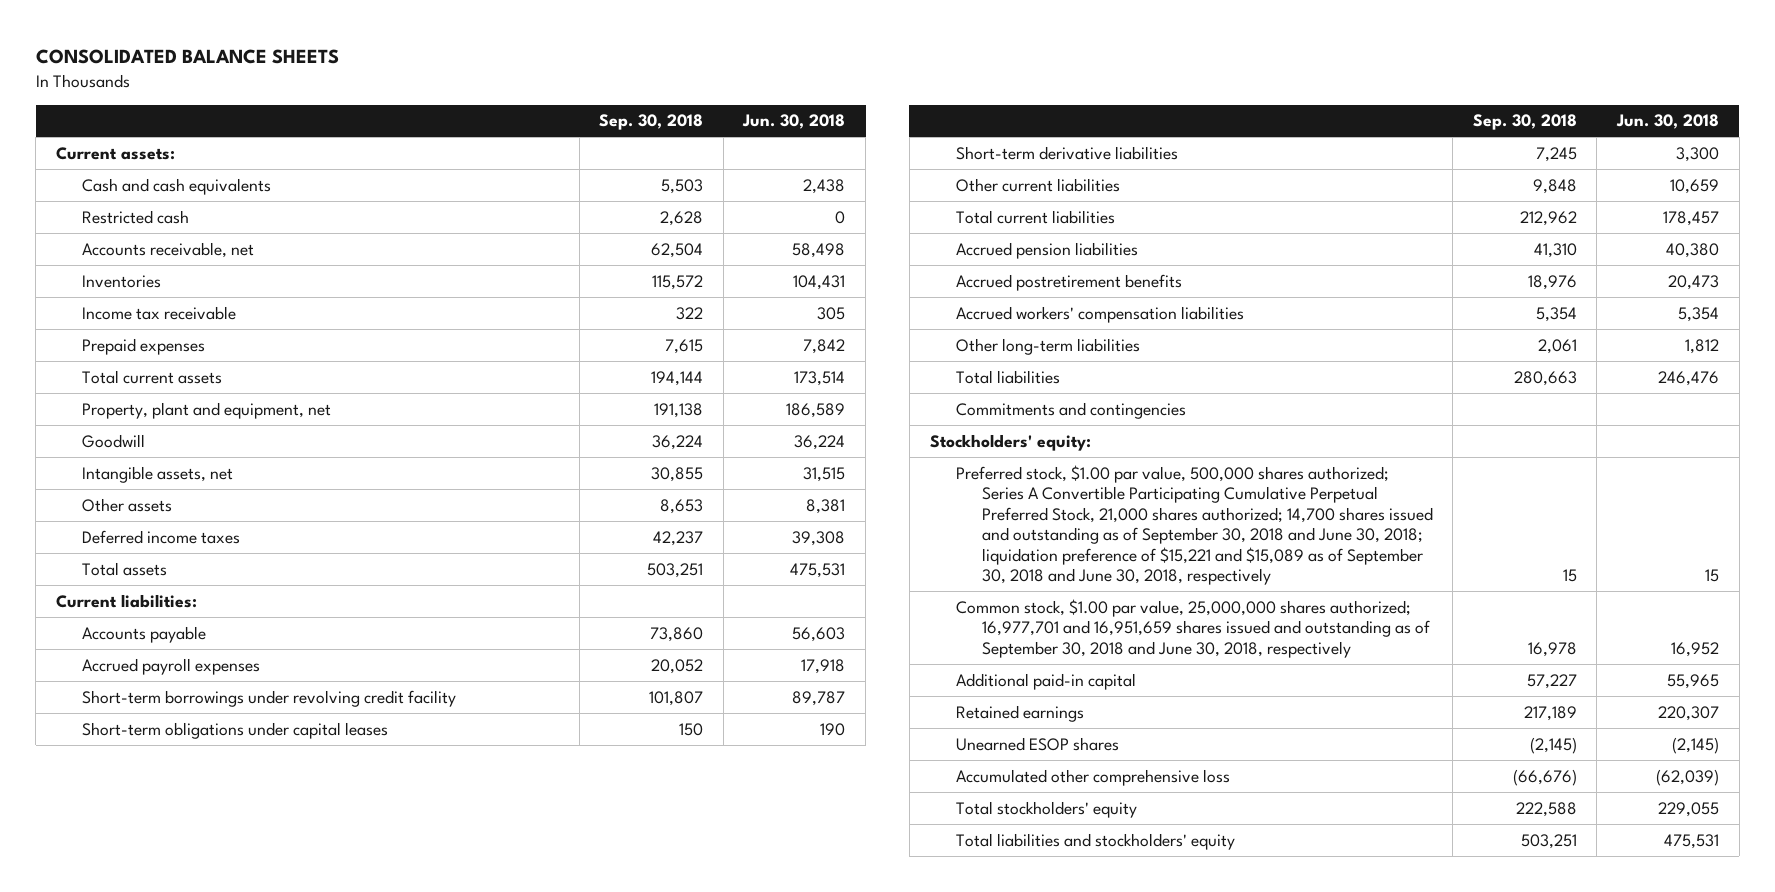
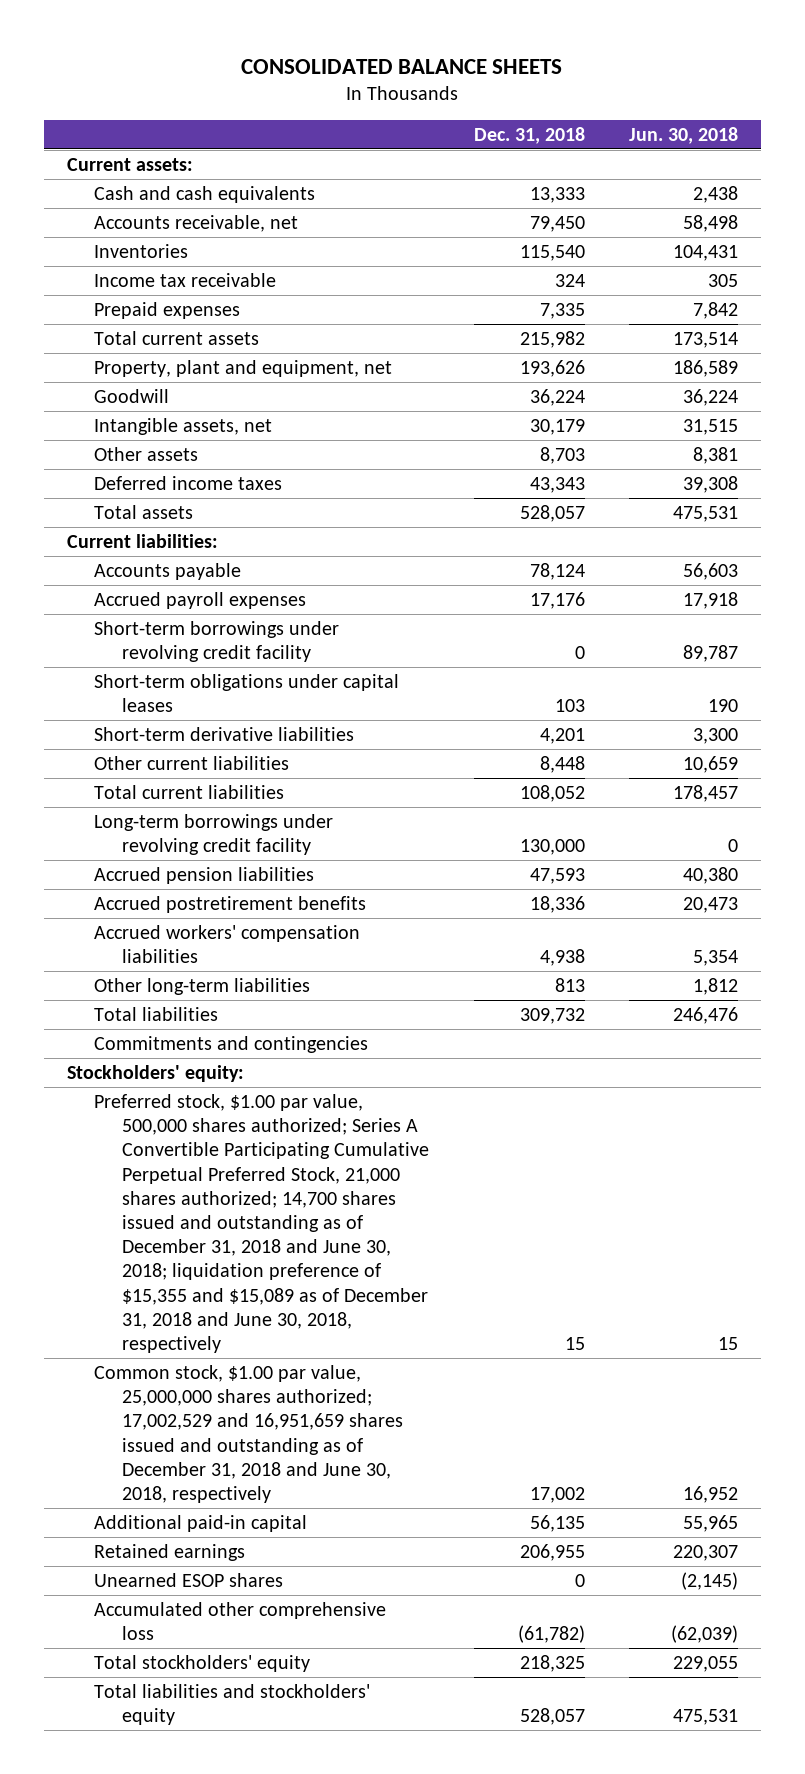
[599,114,704,131] Sep. 30, 2018 -> none
none -> [473,126,585,144] Dec. 31, 2018
[82,209,190,224] Restricted cash -> none
none -> [94,813,334,856] Long-term borrowings under revolving credit facility
[955,464,1433,586] Preferred stock, $1.00 par value, 500,000 shares authorized; Series A Convertible Participating Cumulative Perpetual Preferred Stock, 21,000 shares authorized; 14,700 shares issued and outstanding as of September 30, 2018 and June 30, 2018; liquidation preference of $15,221 and $15,089 as of September 30, 2018 and June 30, 2018, respectively -> [94,1093,429,1353] Preferred stock, $1.00 par value, 500,000 shares authorized; Series A Convertible Participating Cumulative Perpetual Preferred Stock, 21,000 shares authorized; 14,700 shares issued and outstanding as of December 31, 2018 and June 30, 2018; liquidation preference of $15,355 and $15,089 as of December 31, 2018 and June 30, 2018, respectively
[955,598,1430,658] Common stock, $1.00 par value, 25,000,000 shares authorized; 16,977,701 and 16,951,659 shares issued and outstanding as of September 30, 2018 and June 30, 2018, respectively -> [94,1364,403,1503] Common stock, $1.00 par value, 25,000,000 shares authorized; 17,002,529 and 16,951,659 shares issued and outstanding as of December 31, 2018 and June 30, 2018, respectively

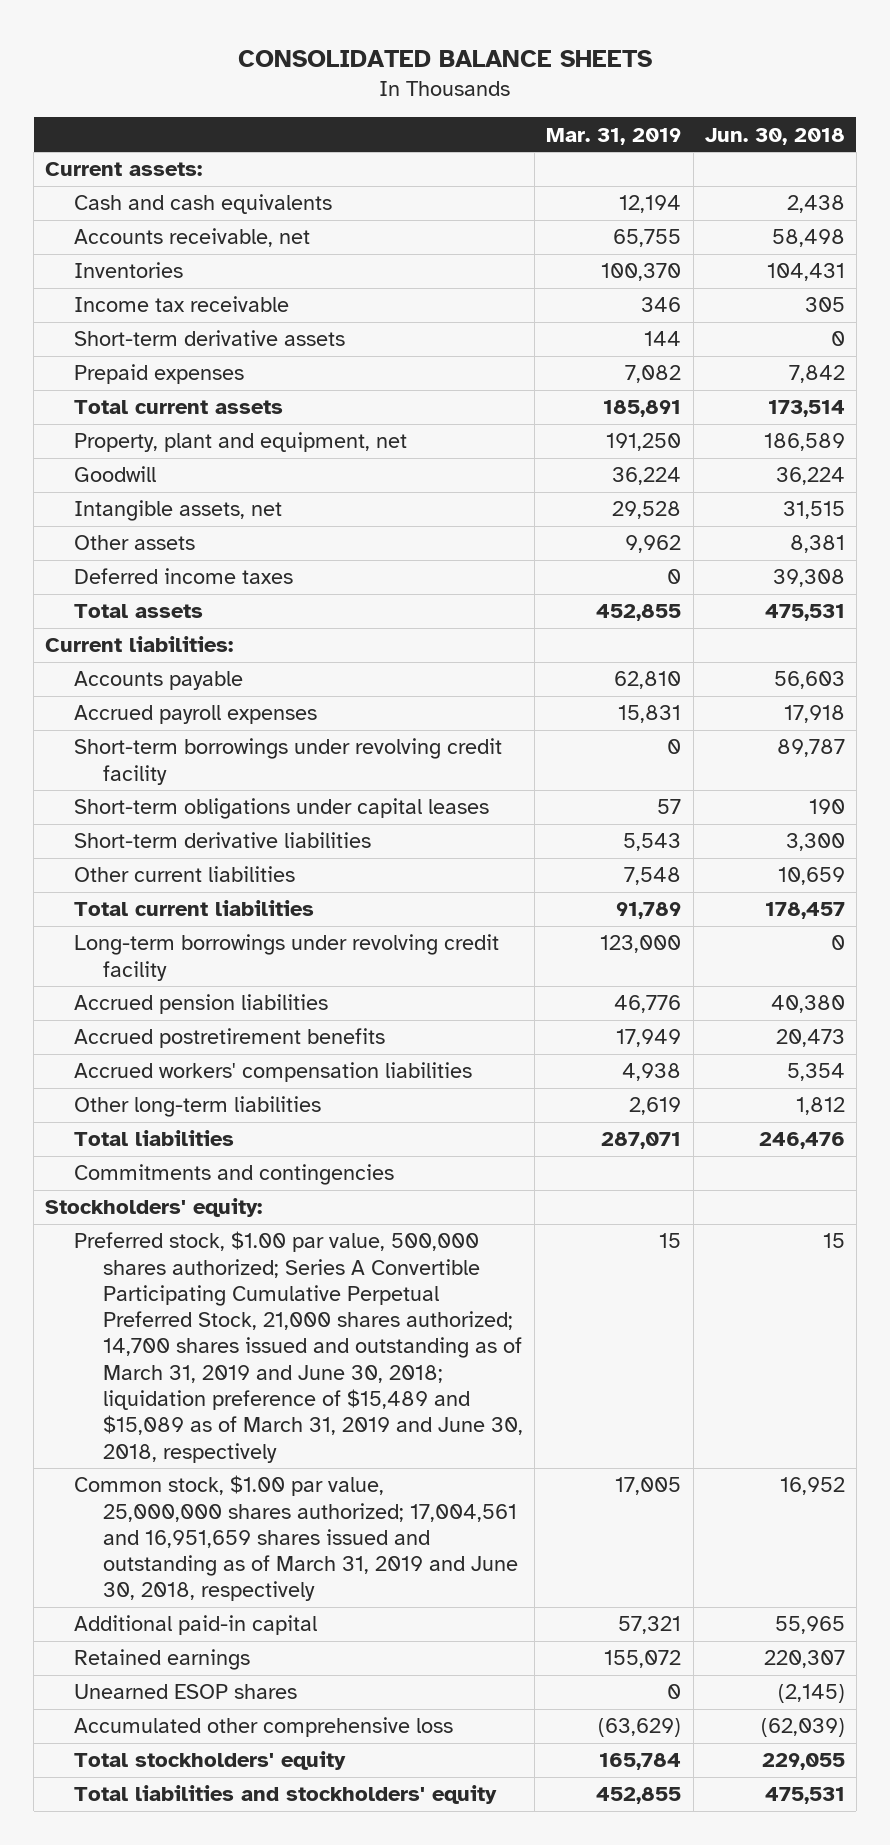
[473,126,585,144] Dec. 31, 2018 -> none
none -> [546,127,682,145] Mar. 31, 2019
none -> [74,330,346,347] Short-term derivative assets
[94,1093,429,1353] Preferred stock, $1.00 par value, 500,000 shares authorized; Series A Convertible Participating Cumulative Perpetual Preferred Stock, 21,000 shares authorized; 14,700 shares issued and outstanding as of December 31, 2018 and June 30, 2018; liquidation preference of $15,355 and $15,089 as of December 31, 2018 and June 30, 2018, respectively -> [74,1231,524,1463] Preferred stock, $1.00 par value, 500,000 shares authorized; Series A Convertible Participating Cumulative Perpetual Preferred Stock, 21,000 shares authorized; 14,700 shares issued and outstanding as of March 31, 2019 and June 30, 2018; liquidation preference of $15,489 and $15,089 as of March 31, 2019 and June 30, 2018, respectively
[94,1364,403,1503] Common stock, $1.00 par value, 25,000,000 shares authorized; 17,002,529 and 16,951,659 shares issued and outstanding as of December 31, 2018 and June 30, 2018, respectively -> [74,1475,519,1602] Common stock, $1.00 par value, 25,000,000 shares authorized; 17,004,561 and 16,951,659 shares issued and outstanding as of March 31, 2019 and June 30, 2018, respectively

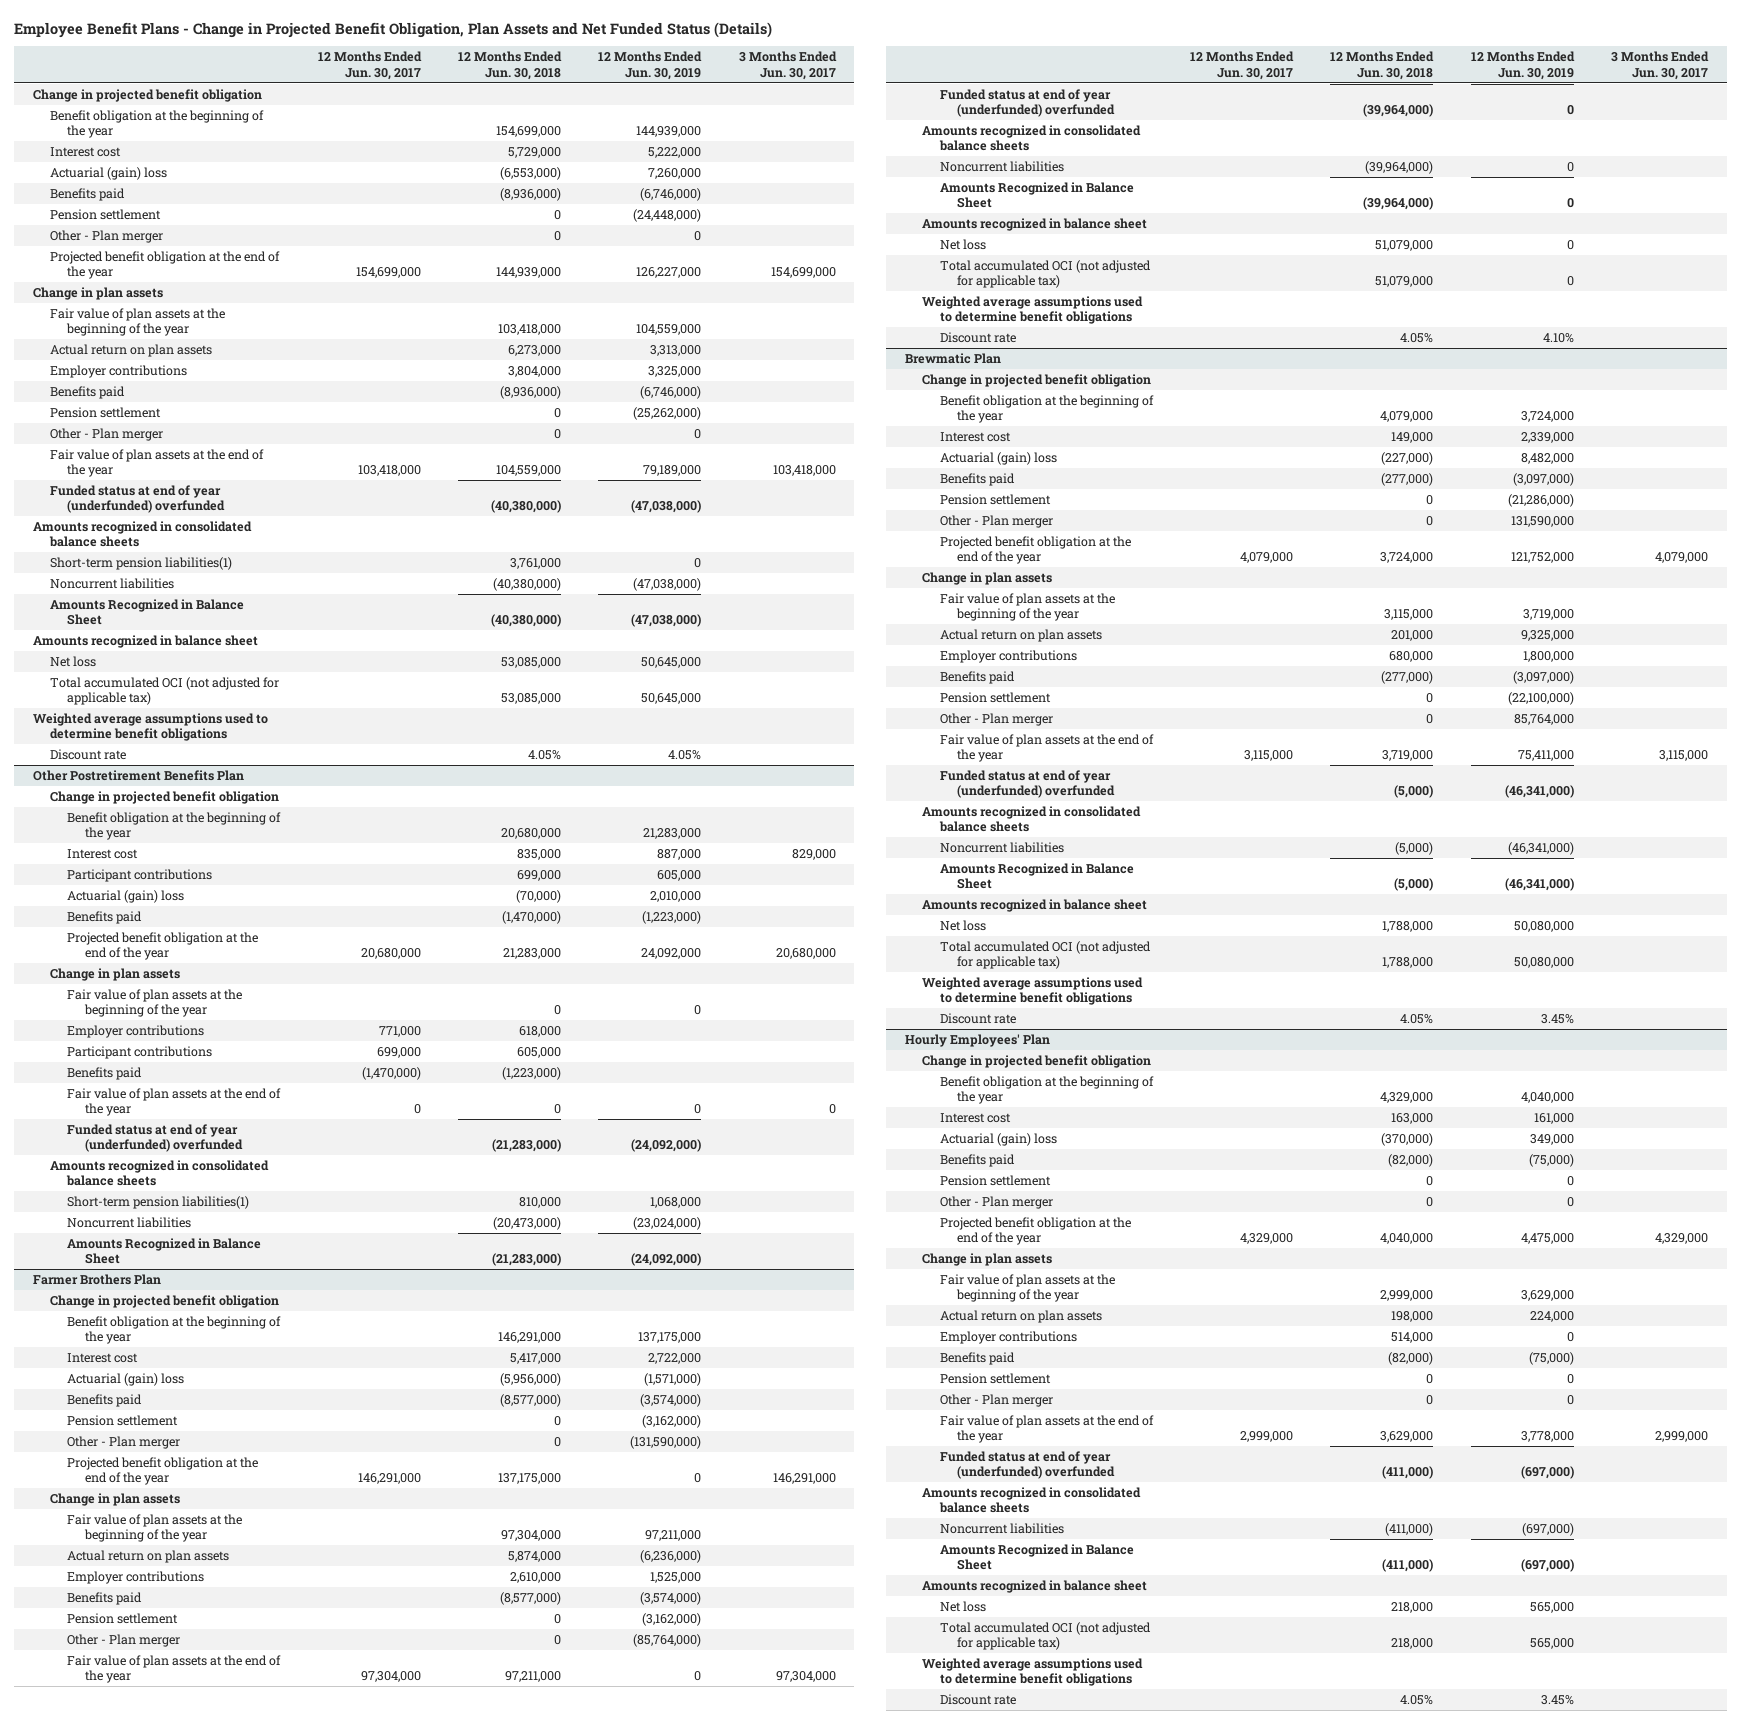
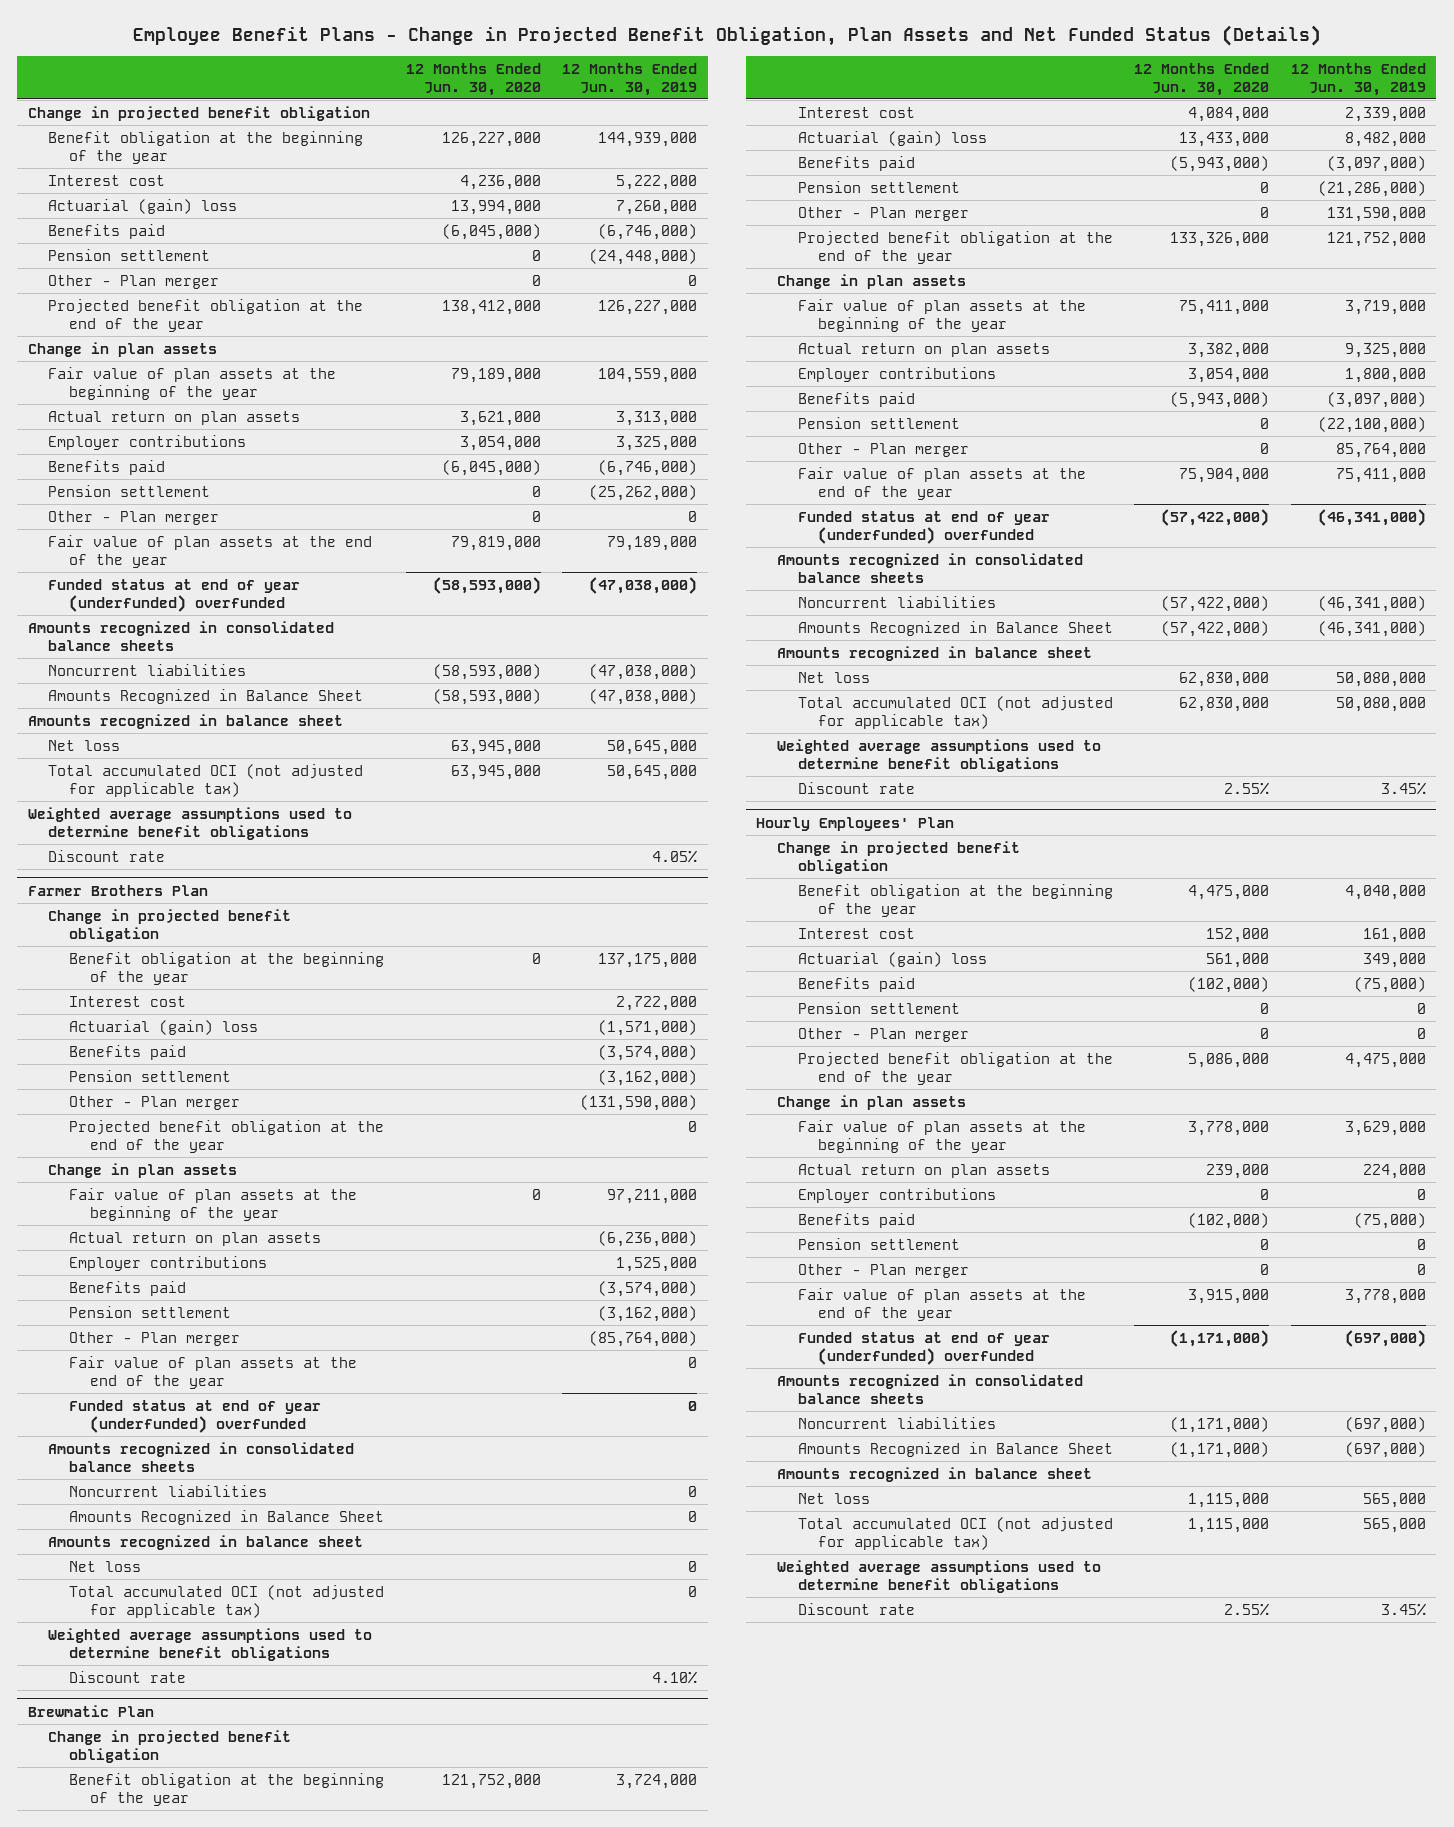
[317,51,422,80] 12 Months Ended Jun. 30, 2017 -> none
[458,51,563,80] 12 Months Ended Jun. 30, 2018 -> none
[738,51,837,80] 3 Months Ended Jun. 30, 2017 -> none
none -> [405,62,541,96] 12 Months Ended Jun. 30, 2020
[49,557,232,571] Short-term pension liabilities(1) -> none
[32,770,244,782] Other Postretirement Benefits Plan -> none
[49,791,279,805] Change in projected benefit obligation -> none
[67,812,282,841] Benefit obligation at the beginning of the year -> none
[67,849,139,860] Interest cost -> none
[67,869,213,883] Participant contributions -> none
[67,890,185,904] Actuarial (gain) loss -> none
[67,911,143,925] Benefits paid -> none
[67,932,259,961] Projected benefit obligation at the end of the year -> none
[49,968,180,982] Change in plan assets -> none
[67,989,243,1018] Fair value of plan assets at the beginning of the year -> none
[67,1025,205,1039] Employer contributions -> none
[67,1046,213,1060] Participant contributions -> none
[67,1067,143,1081] Benefits paid -> none
[67,1088,282,1117] Fair value of plan assets at the end of the year -> none
[67,1124,243,1153] Funded status at end of year (underfunded) overfunded -> none
[49,1160,269,1187] Amounts recognized in consolidated balance sheets -> none
[67,1196,250,1210] Short-term pension liabilities(1) -> none
[67,1217,192,1229] Noncurrent liabilities -> none
[67,1238,262,1265] Amounts Recognized in Balance Sheet -> none

